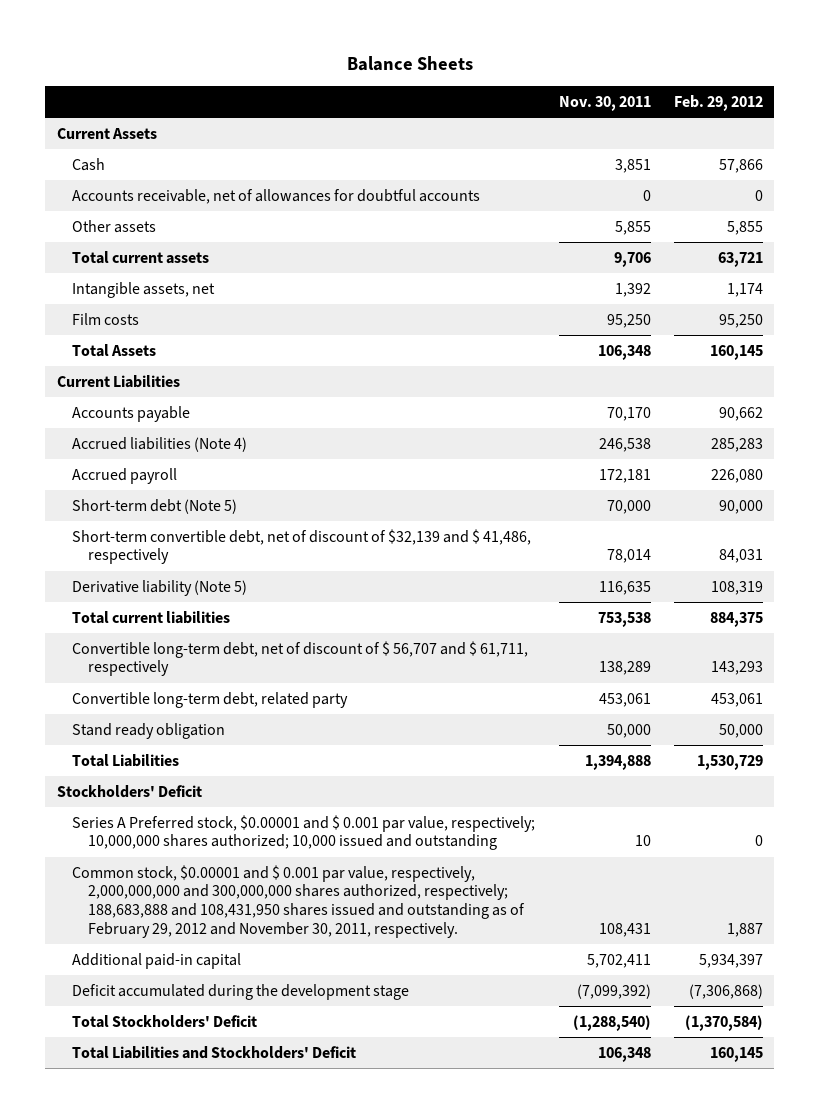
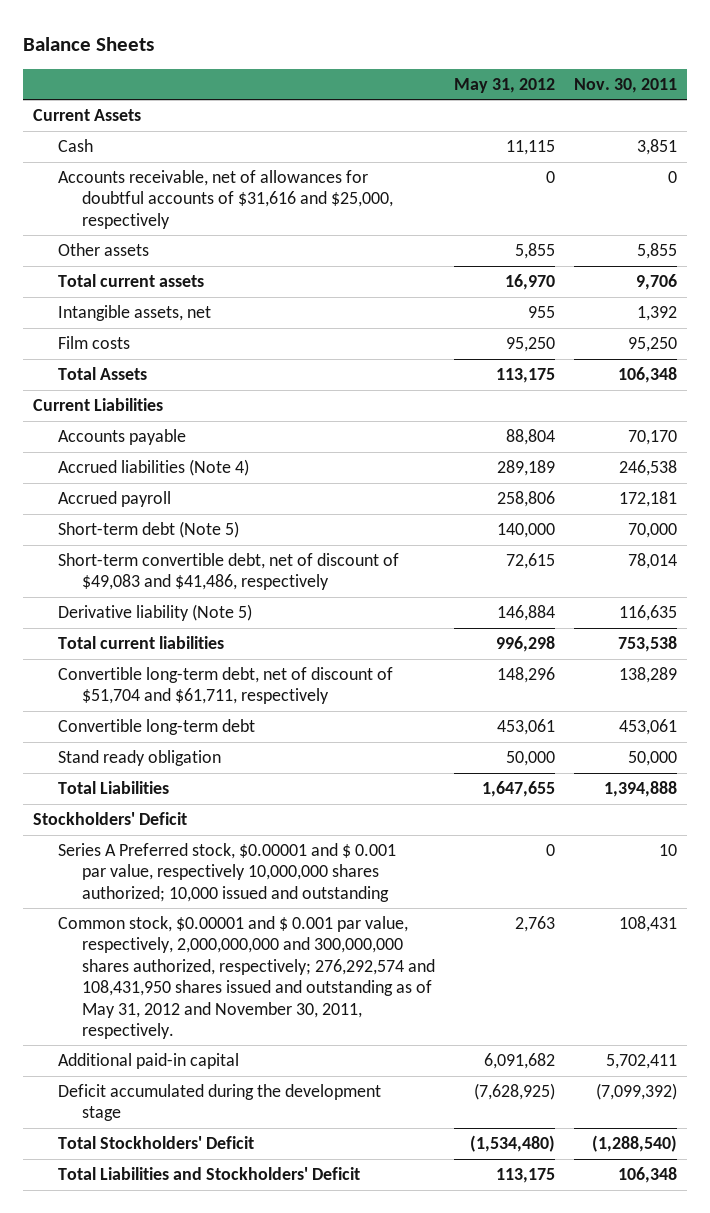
[673,94,763,111] Feb. 29, 2012 -> none
none -> [454,77,556,93] May 31, 2012
[72,188,481,204] Accounts receivable, net of allowances for doubtful accounts -> [57,170,394,229] Accounts receivable, net of allowances for doubtful accounts of $31,616 and $25,000, respectively
[72,528,532,565] Short-term convertible debt, net of discount of $32,139 and $ 41,486, respectively -> [57,553,399,591] Short-term convertible debt, net of discount of $49,083 and $41,486, respectively
[72,640,529,677] Convertible long-term debt, net of discount of $ 56,707 and $ 61,711, respectively -> [57,667,393,705] Convertible long-term debt, net of discount of $51,704 and $61,711, respectively
[72,691,349,708] Convertible long-term debt, related party -> [57,719,255,736] Convertible long-term debt
[72,814,536,851] Series A Preferred stock, $0.00001 and $ 0.001 par value, respectively; 10,000,000 shares authorized; 10,000 issued and outstanding -> [57,843,396,902] Series A Preferred stock, $0.00001 and $ 0.001 par value, respectively 10,000,000 shares authorized; 10,000 issued and outstanding
[72,864,525,938] Common stock, $0.00001 and $ 0.001 par value, respectively, 2,000,000,000 and 300,000,000 shares authorized, respectively; 188,683,888 and 108,431,950 shares issued and outstanding as of February 29, 2012 and November 30, 2011, respectively. -> [57,916,436,1039] Common stock, $0.00001 and $ 0.001 par value, respectively, 2,000,000,000 and 300,000,000 shares authorized, respectively; 276,292,574 and 108,431,950 shares issued and outstanding as of May 31, 2012 and November 30, 2011, respectively.

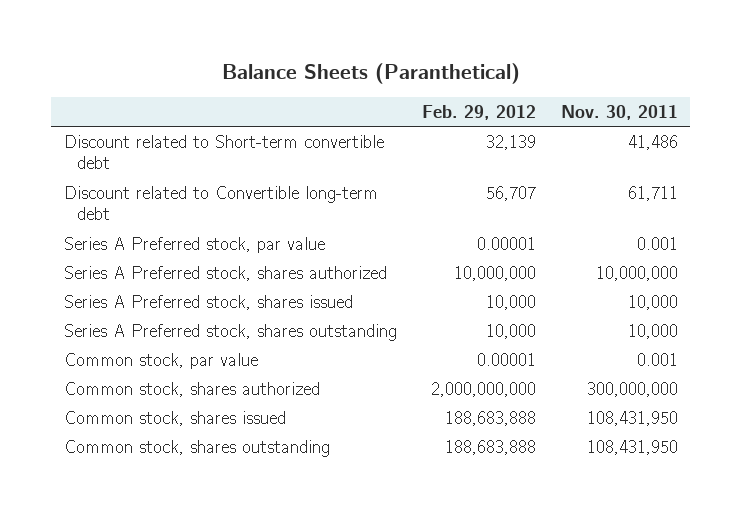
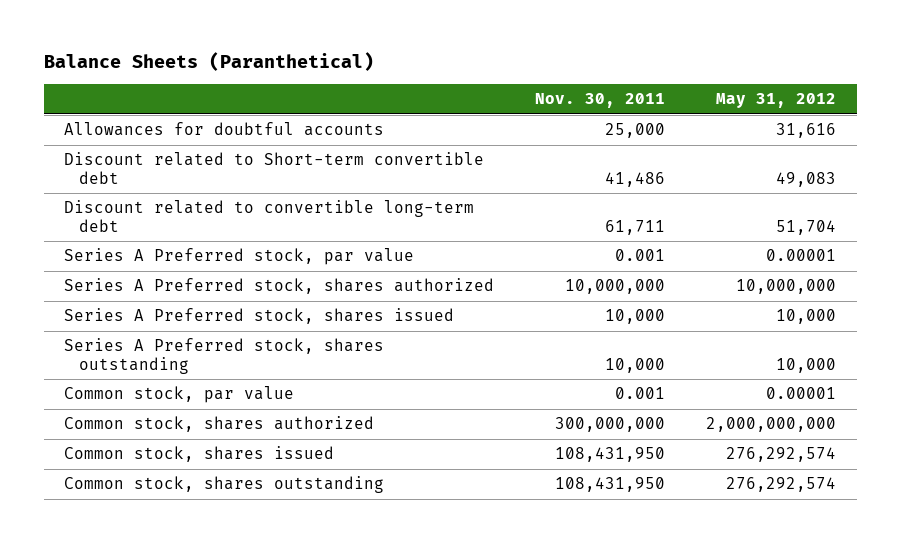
[421,104,536,120] Feb. 29, 2012 -> none
none -> [716,92,837,108] May 31, 2012
none -> [64,122,385,137] Allowances for doubtful accounts
[63,185,378,221] Discount related to Convertible long-term debt -> [64,200,475,232] Discount related to convertible long-term debt

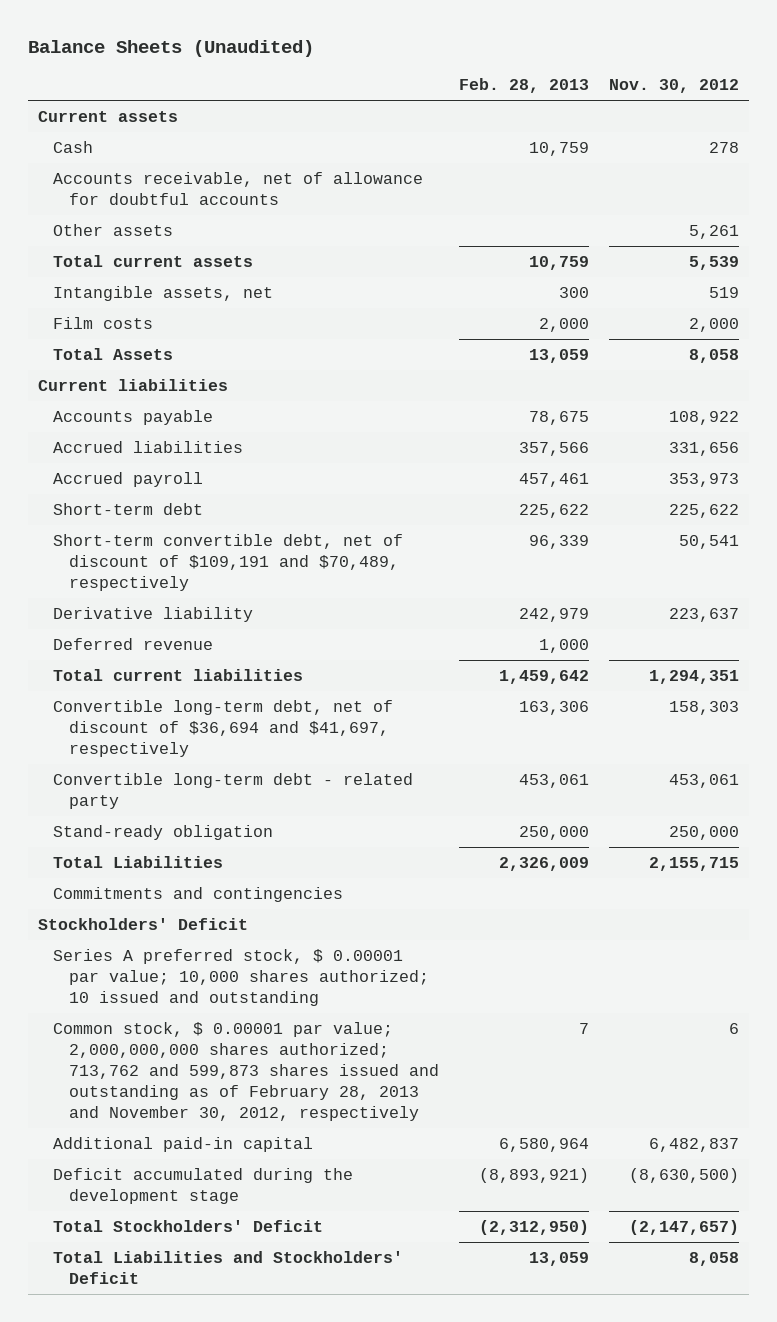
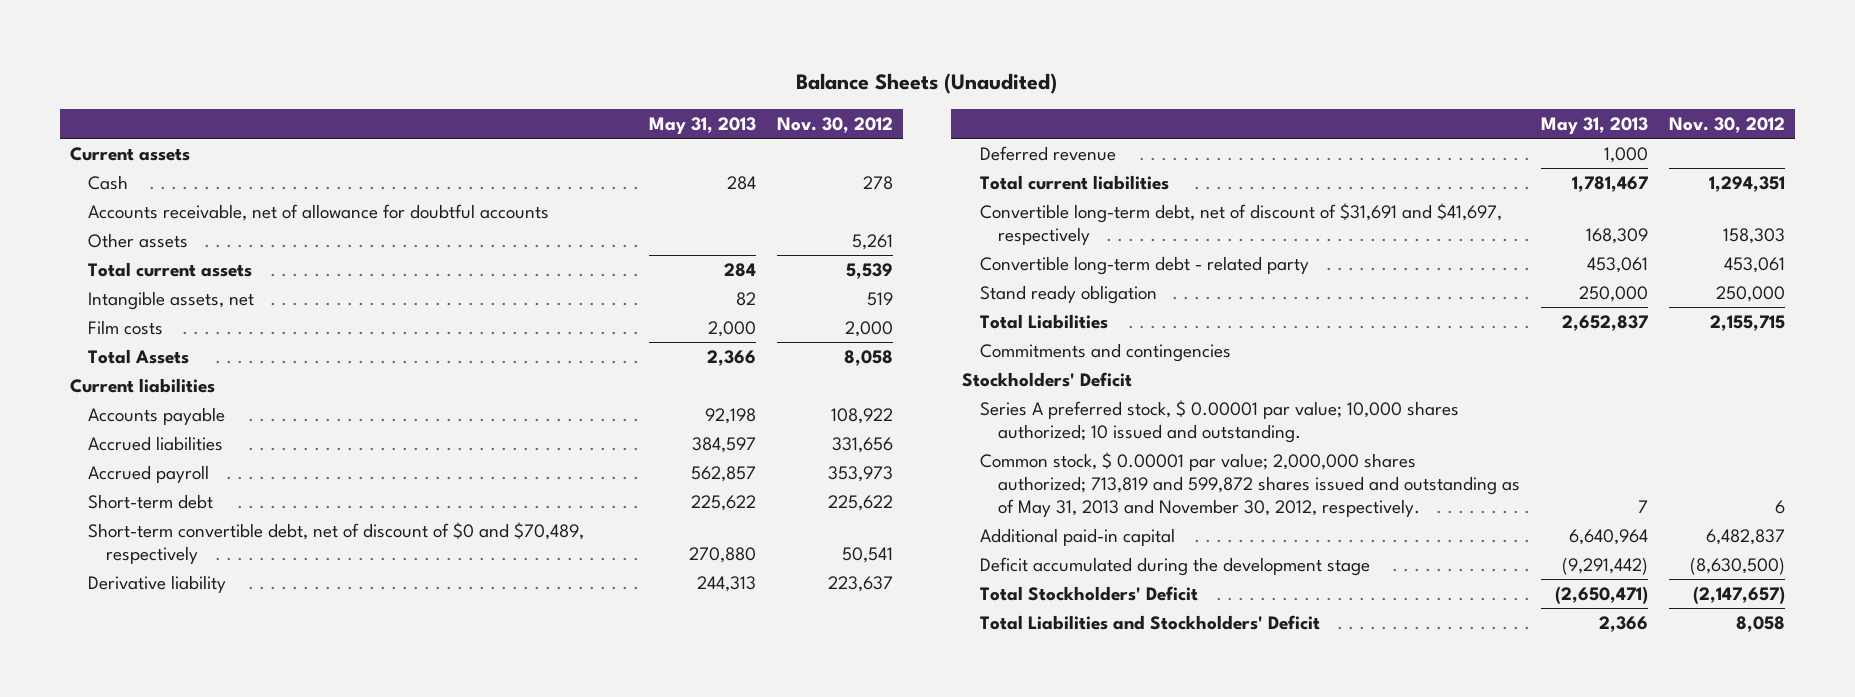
[458,78,589,94] Feb. 28, 2013 -> none
none -> [649,116,757,134] May 31, 2013
[53,533,404,592] Short-term convertible debt, net of discount of $109,191 and $70,489, respectively -> [88,522,585,565] Short-term convertible debt, net of discount of $0 and $70,489, respectively
[53,699,394,758] Convertible long-term debt, net of discount of $36,694 and $41,697, respectively -> [979,203,1502,246] Convertible long-term debt, net of discount of $31,691 and $41,697, respectively
[53,824,274,840] Stand-ready obligation -> [979,285,1157,305] Stand ready obligation
[53,948,429,1007] Series A preferred stock, $ 0.00001 par value; 10,000 shares authorized; 10 issued and outstanding -> [979,400,1459,444] Series A preferred stock, $ 0.00001 par value; 10,000 shares authorized; 10 issued and outstanding.
[53,1021,439,1122] Common stock, $ 0.00001 par value; 2,000,000,000 shares authorized; 713,762 and 599,873 shares issued and outstanding as of February 28, 2013 and November 30, 2012, respectively -> [979,452,1521,517] Common stock, $ 0.00001 par value; 2,000,000 shares authorized; 713,819 and 599,872 shares issued and outstanding as of May 31, 2013 and November 30, 2012, respectively.

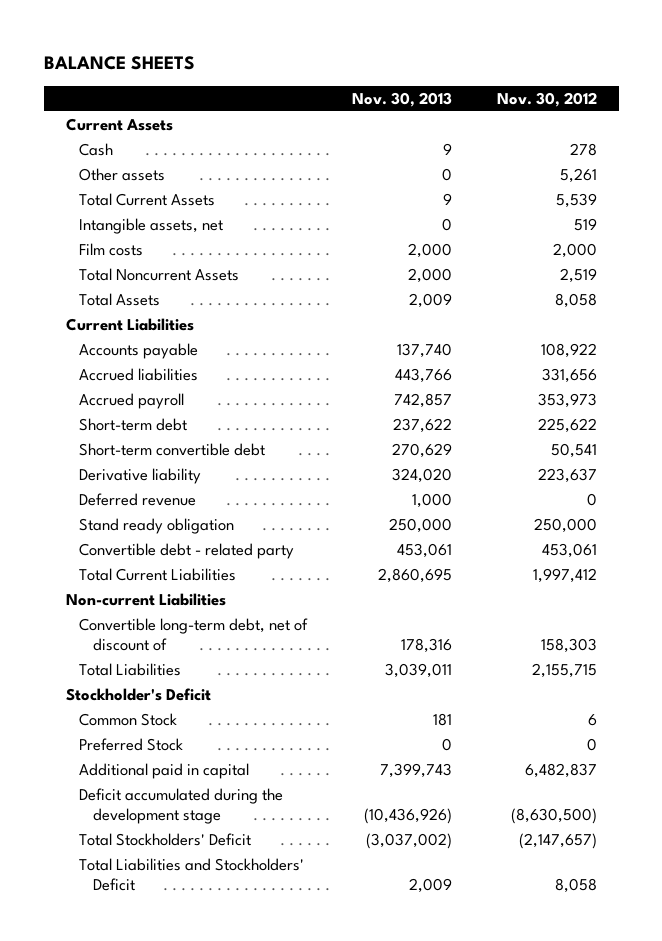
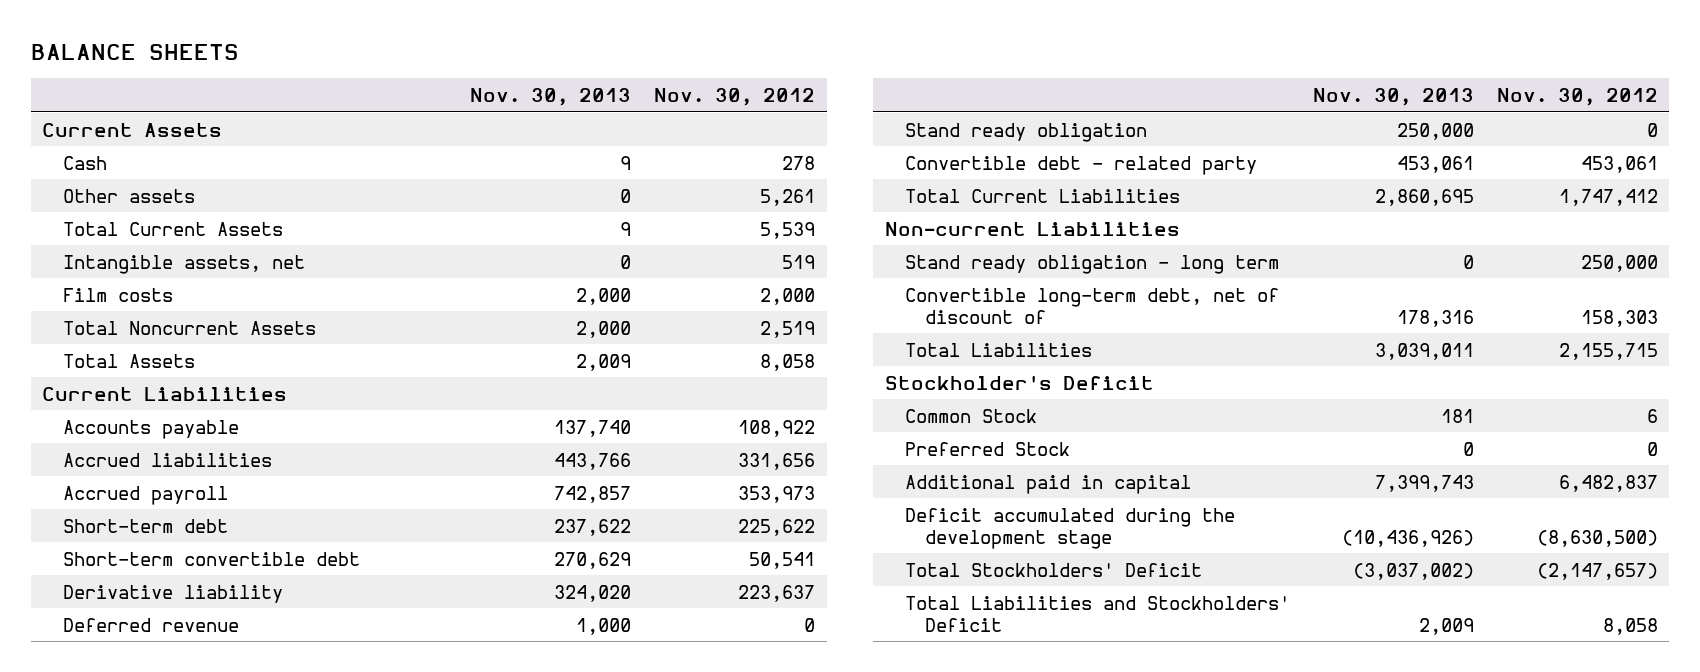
[533,517,597,533] 250,000 -> [1646,122,1658,137] 0
[532,567,597,583] 1,997,412 -> [1558,188,1658,206] 1,747,412
none -> [905,254,1280,274] Stand ready obligation - long term

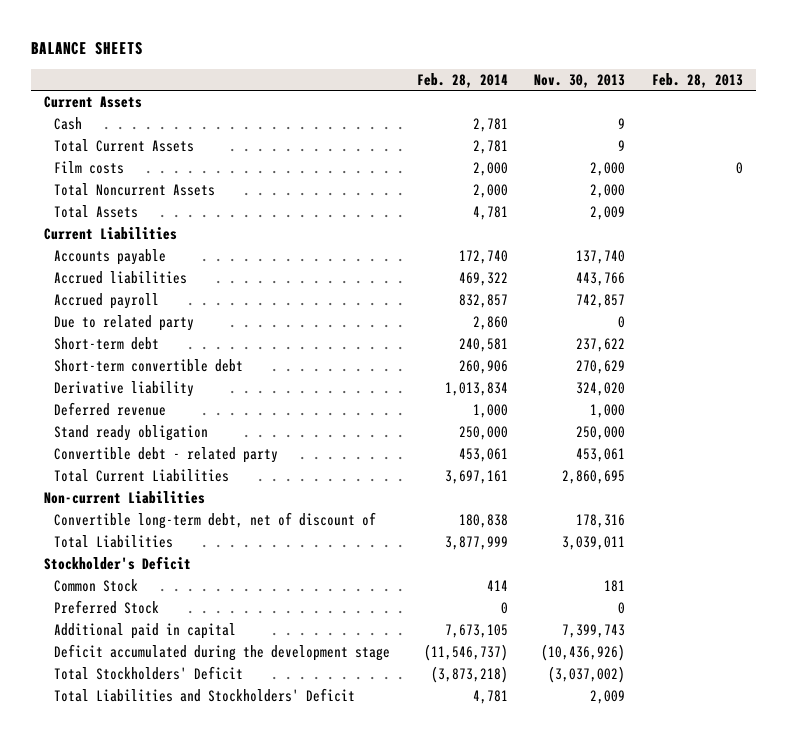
[654,87,816,106] Nov. 30, 2012 -> none
none -> [416,72,508,88] Feb. 28, 2014
none -> [651,72,743,88] Feb. 28, 2013
[62,188,195,203] Other assets -> none
[62,254,305,274] Intangible assets, net -> none
none -> [54,315,195,332] Due to related party
[905,254,1280,274] Stand ready obligation - long term -> none

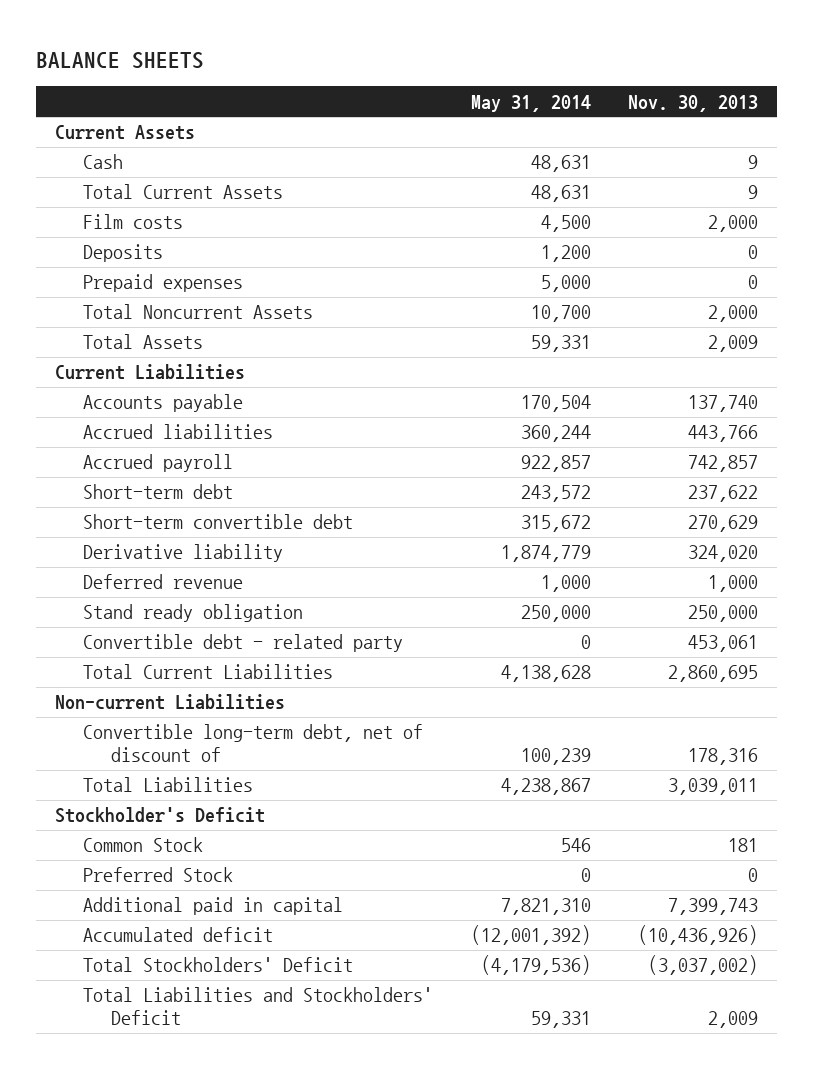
[416,72,508,88] Feb. 28, 2014 -> none
[651,72,743,88] Feb. 28, 2013 -> none
none -> [470,94,591,112] May 31, 2014
none -> [82,244,163,263] Deposits
none -> [82,274,243,293] Prepaid expenses
[54,315,195,332] Due to related party -> none
[54,644,391,662] Deficit accumulated during the development stage -> [82,927,273,943] Accumulated deficit

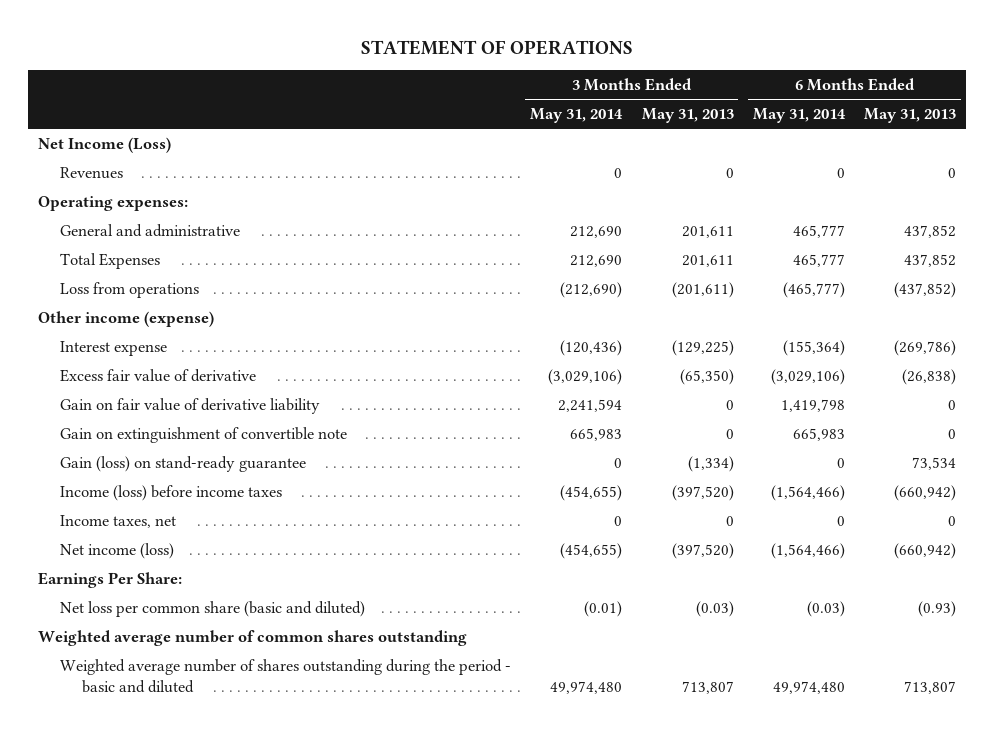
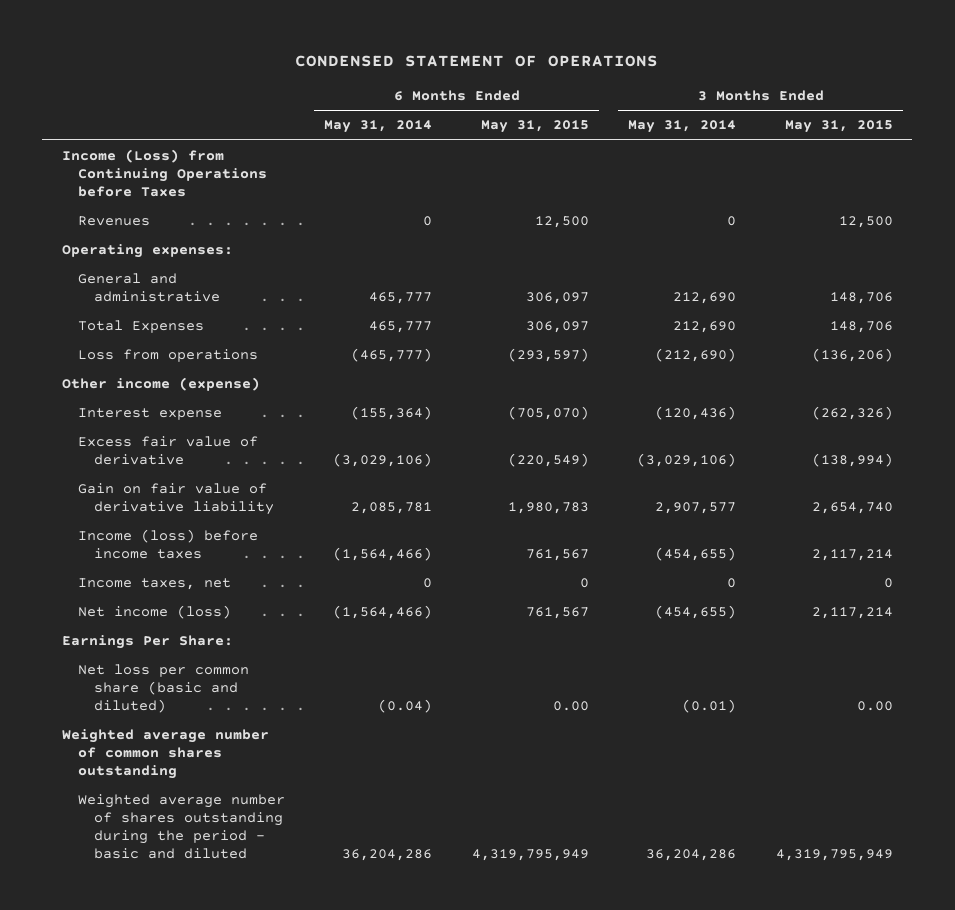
[361,39,634,55] STATEMENT OF OPERATIONS -> [295,54,659,67] CONDENSED STATEMENT OF OPERATIONS
[641,108,734,124] May 31, 2013 -> none
[864,108,957,124] May 31, 2013 -> none
none -> [480,120,589,134] May 31, 2015
none -> [784,120,893,134] May 31, 2015
[37,136,171,153] Net Income (Loss) -> none
none -> [61,149,267,197] Income (Loss) from Continuing Operations before Taxes
[59,426,347,443] Gain on extinguishment of convertible note -> none
[59,455,306,472] Gain (loss) on stand-ready guarantee -> none
[558,398,623,412] 2,241,594 -> [655,501,737,514] 2,907,577
[780,398,845,412] 1,419,798 -> [351,501,433,514] 2,085,781
[806,600,845,617] (0.03) -> [378,698,433,713] (0.04)
[550,680,623,694] 49,974,480 -> [646,848,737,861] 36,204,286
[772,680,845,694] 49,974,480 -> [342,848,433,861] 36,204,286

